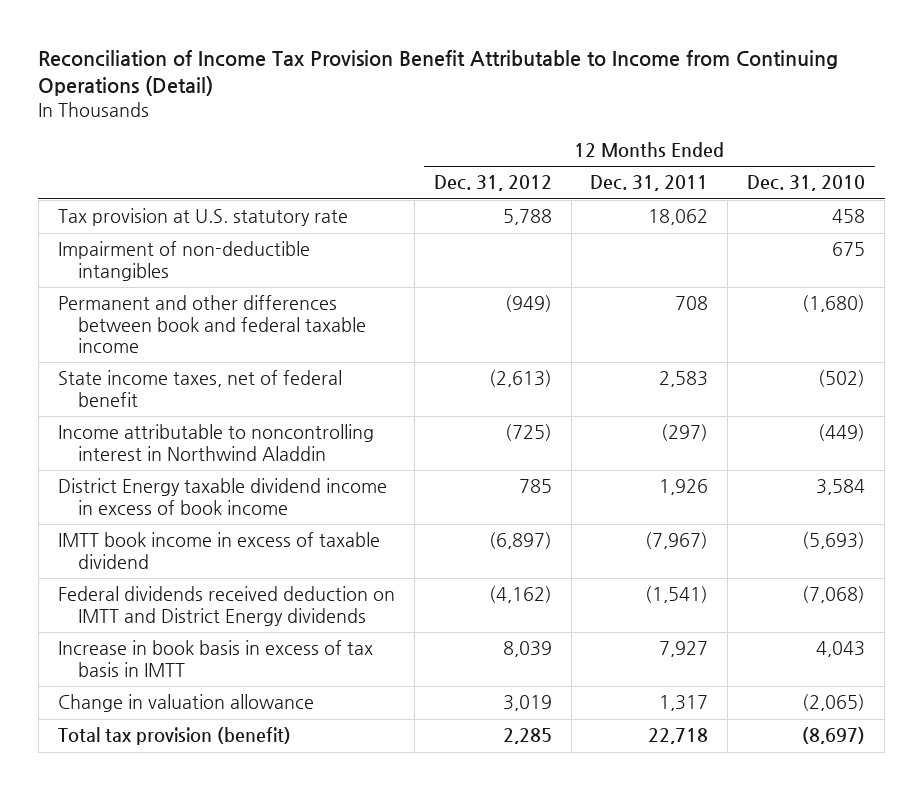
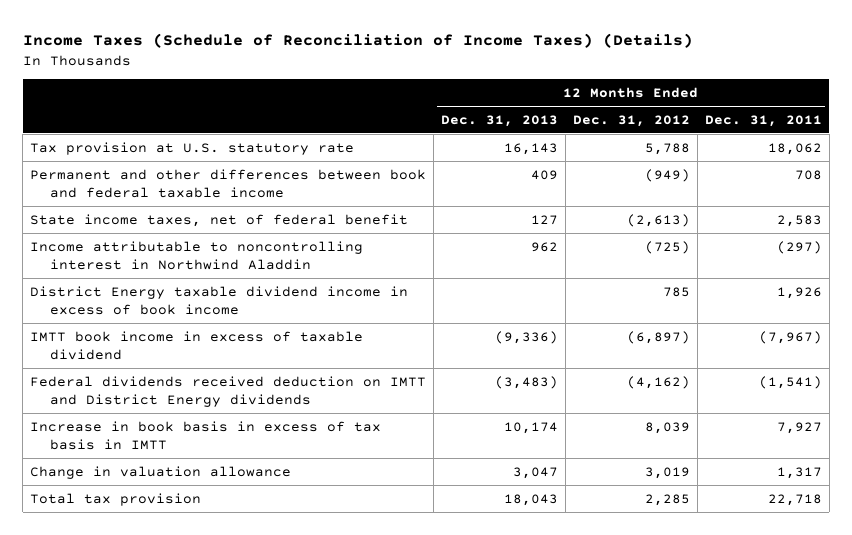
[38,50,839,97] Reconciliation of Income Tax Provision Benefit Attributable to Income from Continuing Operations (Detail) -> [22,33,693,49] Income Taxes (Schedule of Reconciliation of Income Taxes) (Details)
[747,175,866,192] Dec. 31, 2010 -> none
none -> [440,114,558,127] Dec. 31, 2013
[57,241,310,281] Impairment of non-deductible intangibles -> none
[57,727,291,746] Total tax provision (benefit) -> [30,492,202,506] Total tax provision

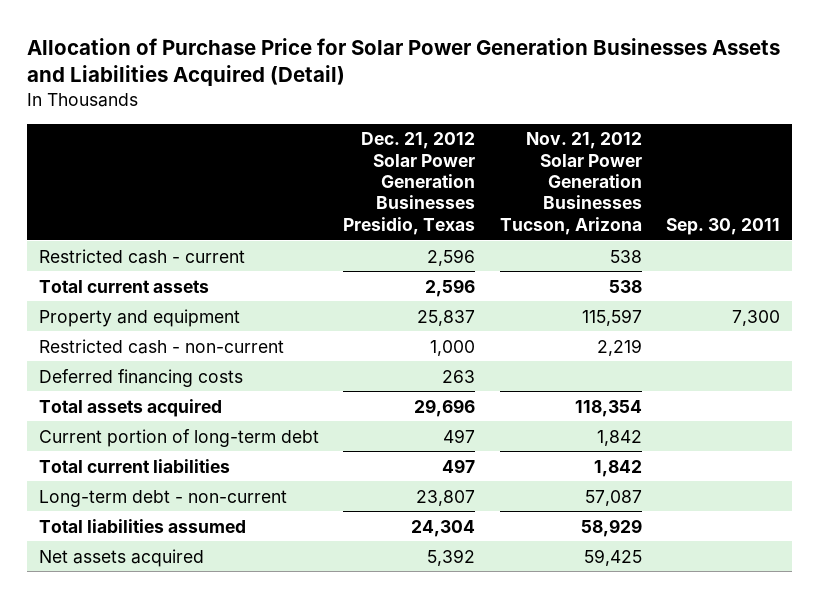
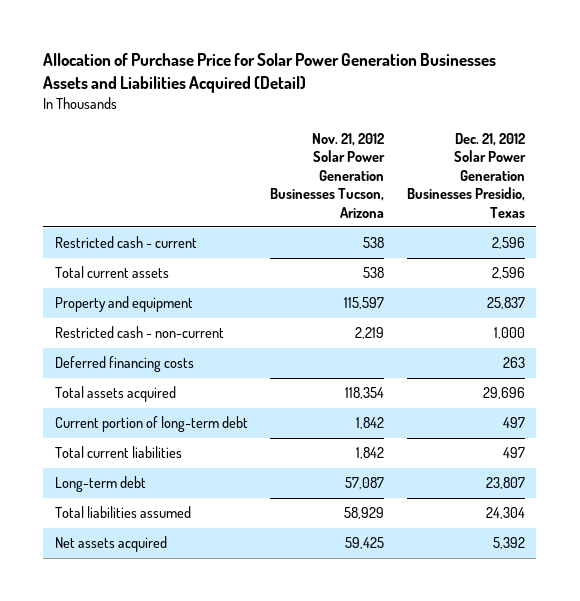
[665,217,780,235] Sep. 30, 2011 -> none
[39,489,288,507] Long-term debt - non-current -> [54,476,146,493] Long-term debt

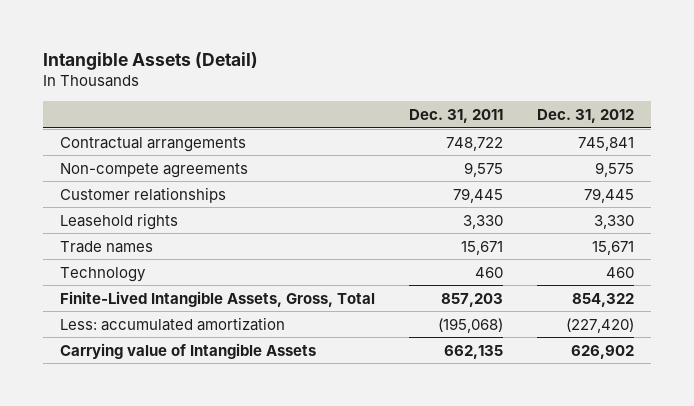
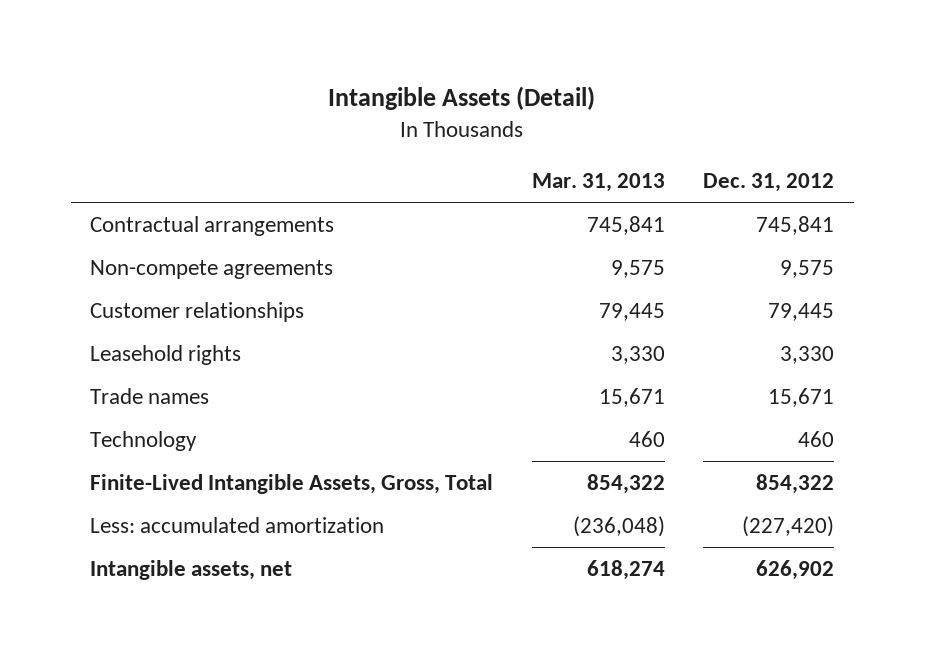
[409,109,504,124] Dec. 31, 2011 -> none
none -> [531,173,665,193] Mar. 31, 2013
[59,342,316,359] Carrying value of Intangible Assets -> [90,559,293,580] Intangible assets, net

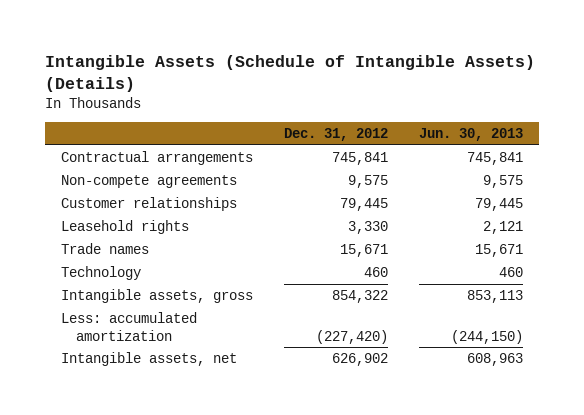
[328,86,596,111] Intangible Assets (Detail) -> [45,54,536,92] Intangible Assets (Schedule of Intangible Assets) (Details)
[531,173,665,193] Mar. 31, 2013 -> none
none -> [419,128,524,142] Jun. 30, 2013
[90,473,494,494] Finite-Lived Intangible Assets, Gross, Total -> [60,289,253,304] Intangible assets, gross

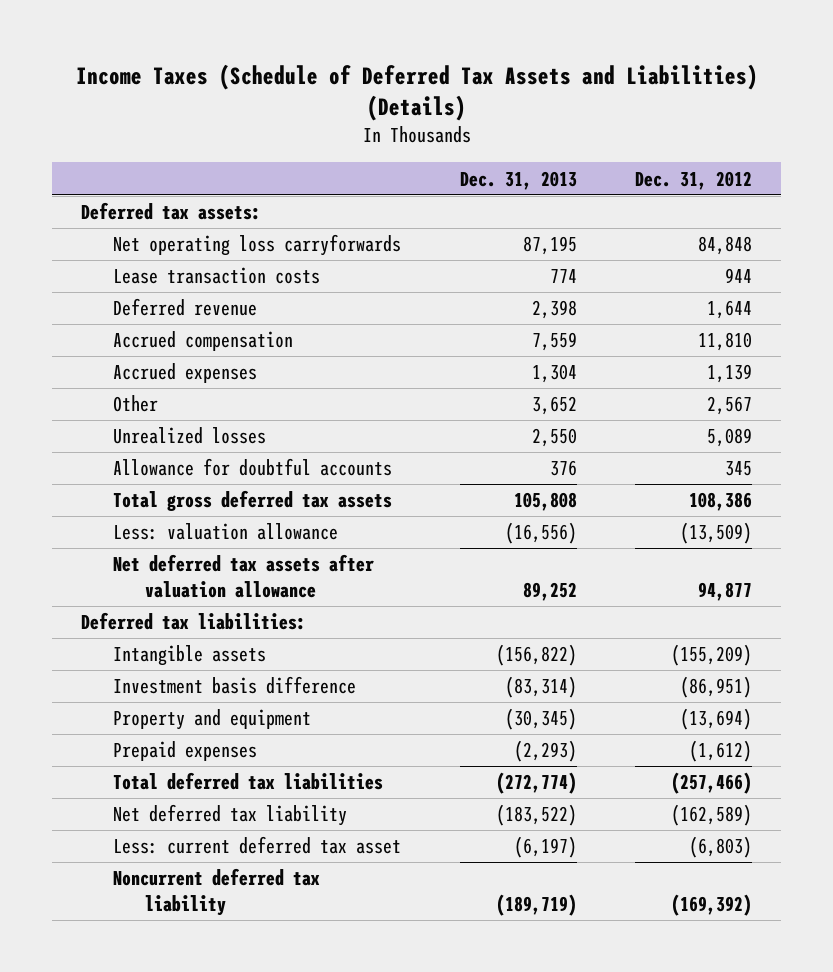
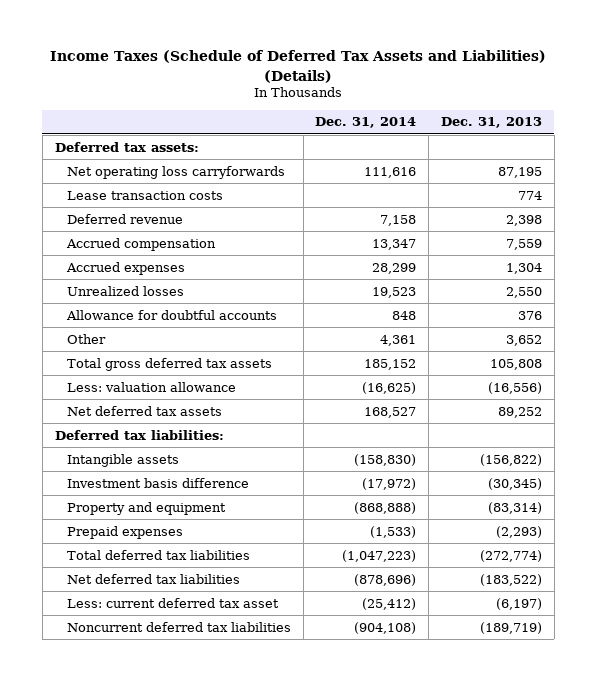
[635,170,753,190] Dec. 31, 2012 -> none
none -> [315,117,417,129] Dec. 31, 2014
[113,395,159,413] Other -> [66,333,106,344] Other
[113,554,375,599] Net deferred tax assets after valuation allowance -> [66,405,222,416] Net deferred tax assets
[504,676,577,699] (83,314) -> [487,477,542,490] (30,345)
[504,708,577,731] (30,345) -> [487,501,542,514] (83,314)
[113,804,348,827] Net deferred tax liability -> [66,573,240,584] Net deferred tax liabilities
[113,868,321,917] Noncurrent deferred tax liability -> [66,621,291,632] Noncurrent deferred tax liabilities

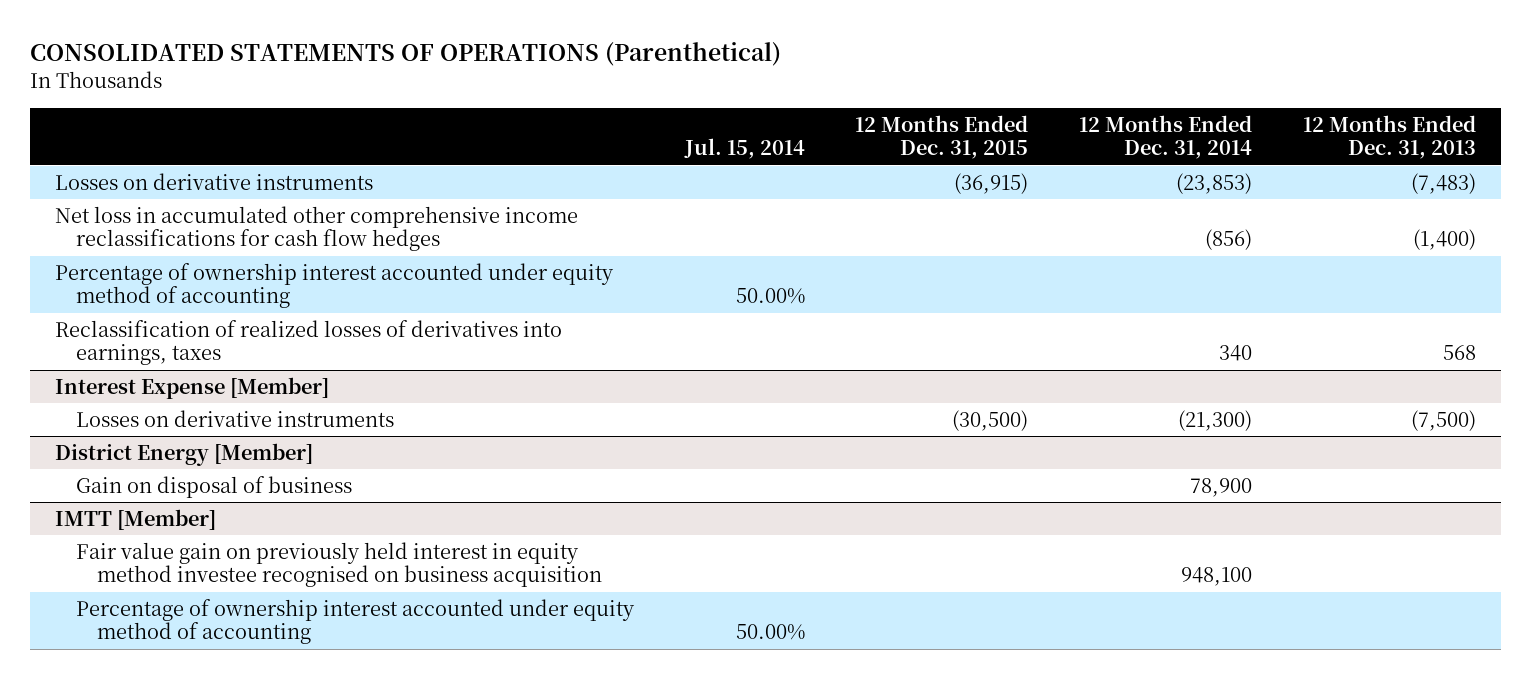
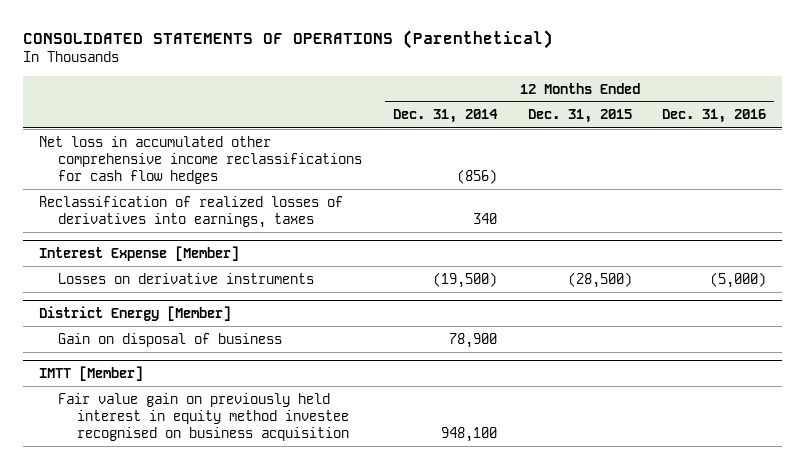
[683,138,805,160] Jul. 15, 2014 -> none
[1302,114,1476,160] 12 Months Ended Dec. 31, 2013 -> none
none -> [662,109,767,124] Dec. 31, 2016
[55,172,374,190] Losses on derivative instruments -> none
[55,262,615,309] Percentage of ownership interest accounted under equity method of accounting -> none
[952,409,1029,431] (30,500) -> [567,271,632,288] (28,500)
[1178,409,1253,431] (21,300) -> [432,271,497,288] (19,500)
[76,598,636,645] Percentage of ownership interest accounted under equity method of accounting -> none

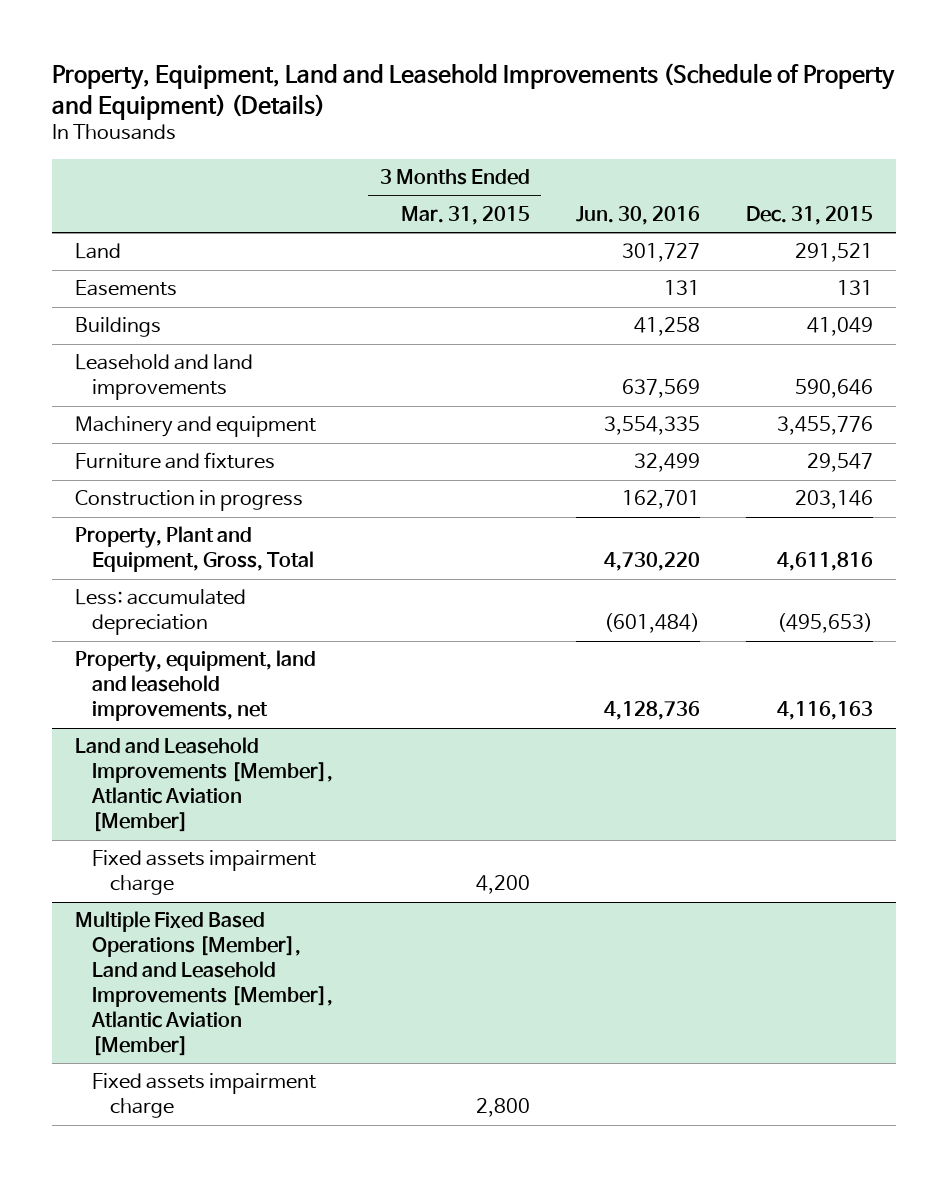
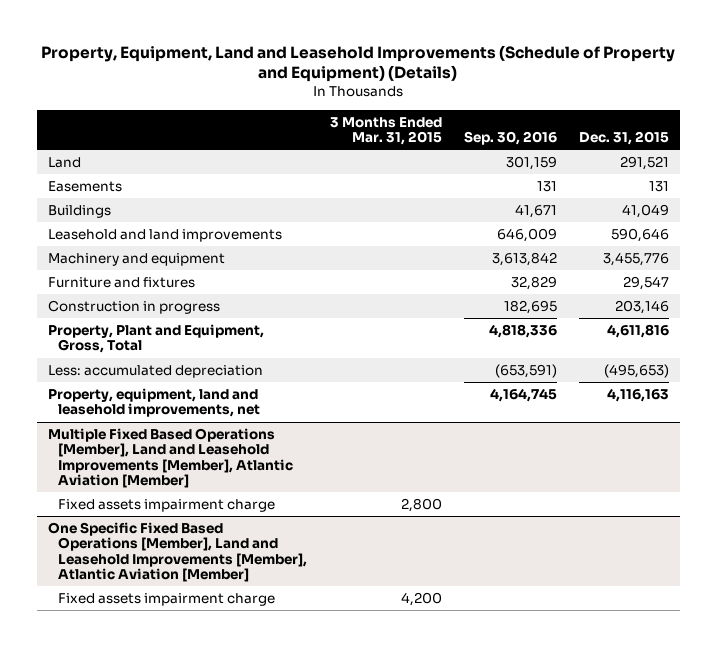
[575,205,700,225] Jun. 30, 2016 -> none
none -> [463,130,557,145] Sep. 30, 2016
[75,737,334,833] Land and Leasehold Improvements [Member], Atlantic Aviation [Member] -> none
[92,850,317,896] Fixed assets impairment charge -> none
none -> [48,521,308,582] One Specific Fixed Based Operations [Member], Land and Leasehold Improvements [Member], Atlantic Aviation [Member]
none -> [58,592,276,606] Fixed assets impairment charge

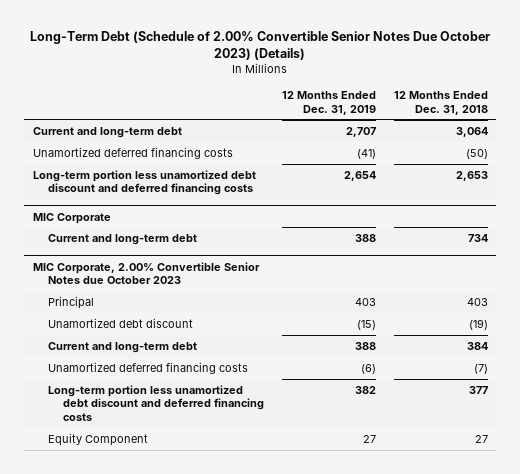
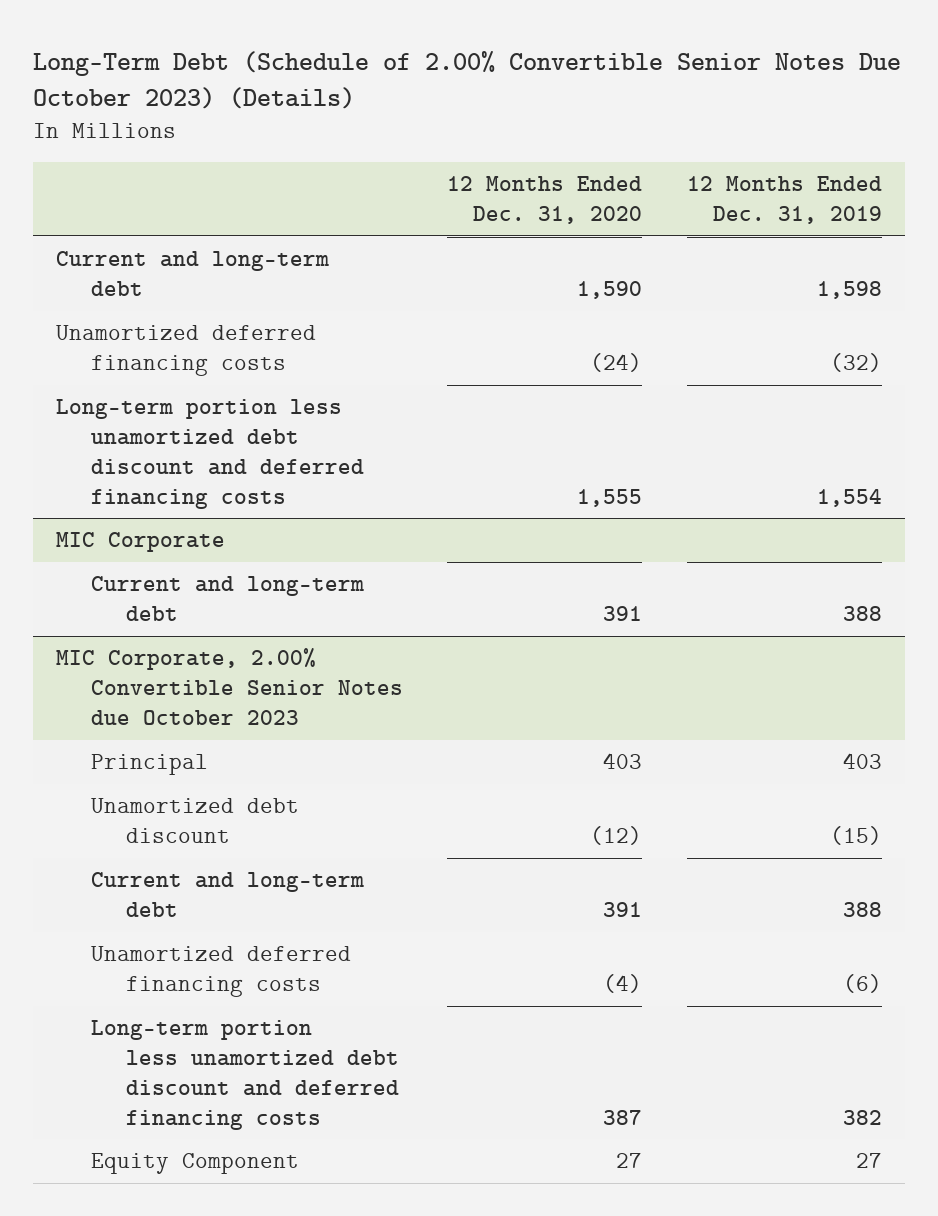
[393,91,488,115] 12 Months Ended Dec. 31, 2018 -> none
none -> [447,176,643,224] 12 Months Ended Dec. 31, 2020
[346,126,377,137] 2,707 -> [817,281,883,300] 1,598
[357,148,377,159] (41) -> [830,353,883,373] (32)
[344,170,377,181] 2,654 -> [817,488,883,507] 1,554

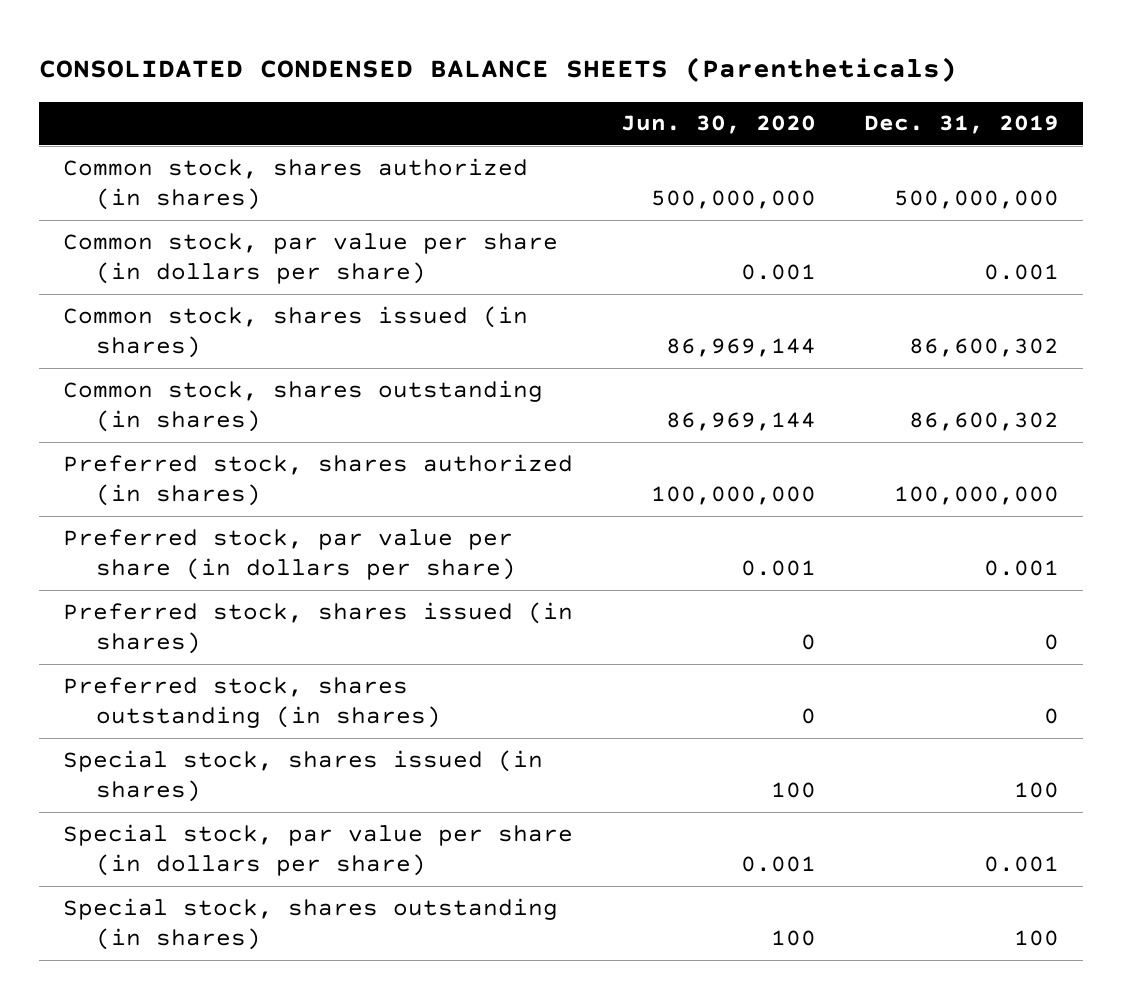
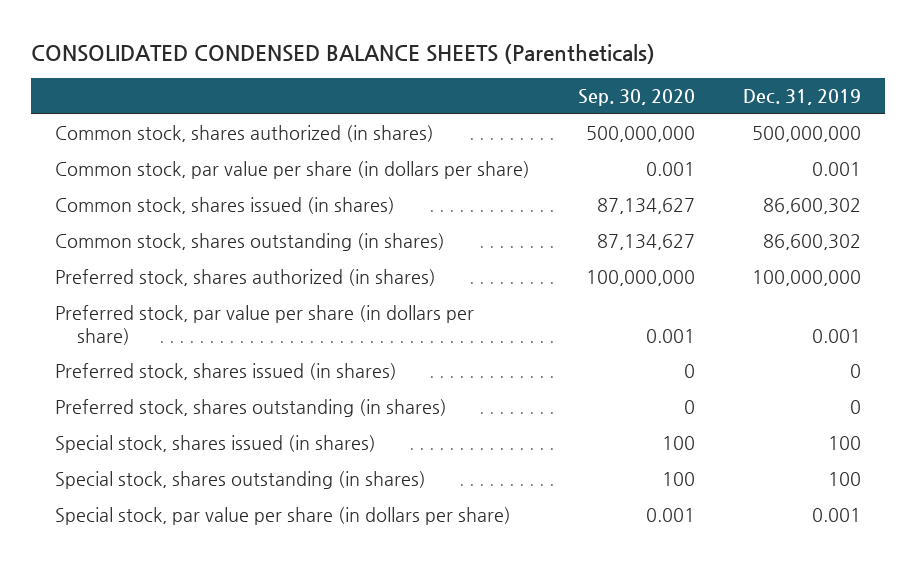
[621,115,817,135] Jun. 30, 2020 -> none
none -> [578,89,696,107] Sep. 30, 2020
[63,823,574,877] Special stock, par value per share (in dollars per share) -> [55,507,512,526] Special stock, par value per share (in dollars per share)

